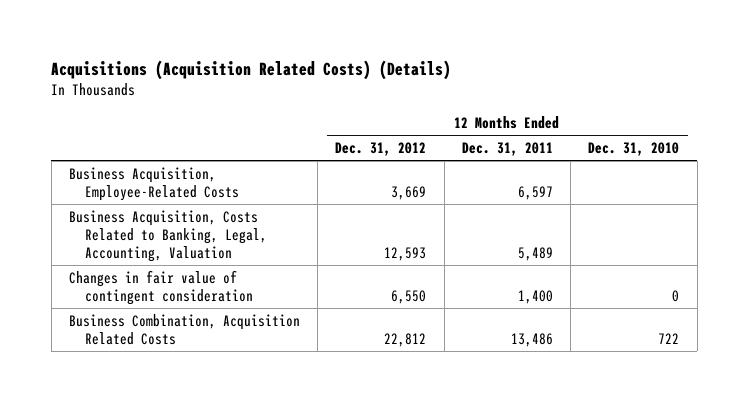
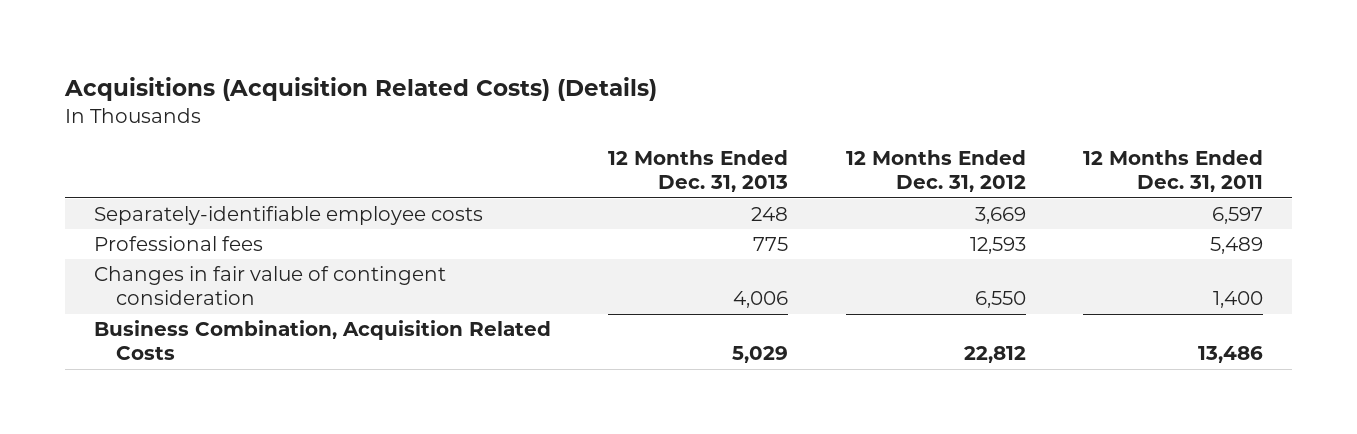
[588,141,680,156] Dec. 31, 2010 -> none
none -> [608,150,789,193] 12 Months Ended Dec. 31, 2013
[68,166,240,201] Business Acquisition, Employee-Related Costs -> [94,206,484,226] Separately-identifiable employee costs
[68,209,268,263] Business Acquisition, Costs Related to Banking, Legal, Accounting, Valuation -> [94,236,264,252] Professional fees

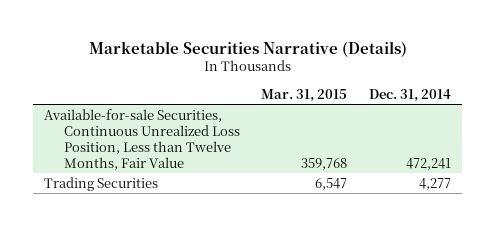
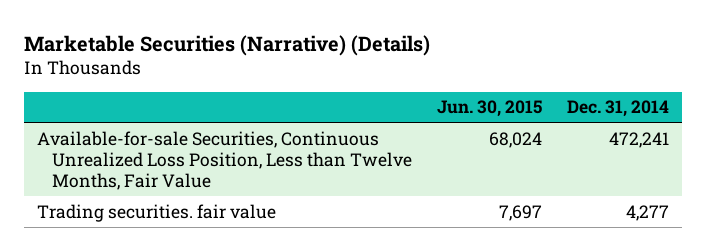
[88,40,407,57] Marketable Securities Narrative (Details) -> [23,34,430,56] Marketable Securities (Narrative) (Details)
[261,89,348,103] Mar. 31, 2015 -> none
none -> [436,100,542,118] Jun. 30, 2015
[43,176,158,191] Trading Securities -> [36,203,276,222] Trading securities. fair value

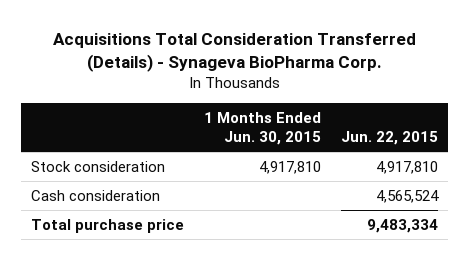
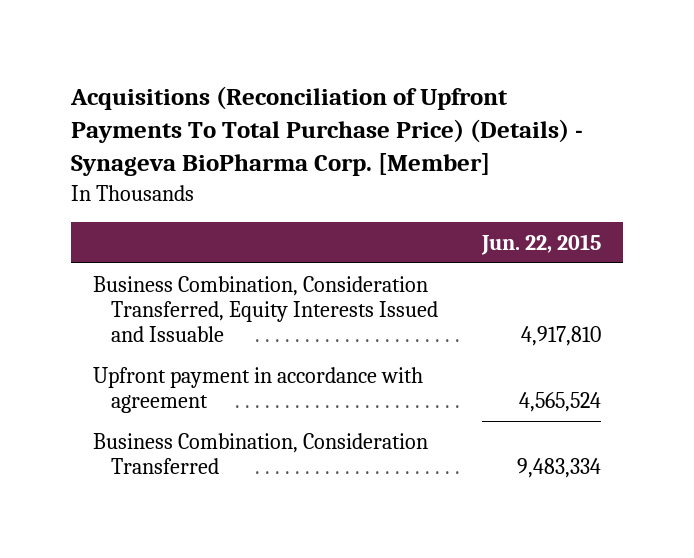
[52,32,416,72] Acquisitions Total Consideration Transferred (Details) - Synageva BioPharma Corp. -> [70,85,584,177] Acquisitions (Reconciliation of Upfront Payments To Total Purchase Price) (Details) - Synageva BioPharma Corp. [Member]
[204,111,322,146] 1 Months Ended Jun. 30, 2015 -> none
[31,160,166,172] Stock consideration -> [92,275,439,342] Business Combination, Consideration Transferred, Equity Interests Issued and Issuable
[31,189,161,201] Cash consideration -> [92,366,423,413] Upfront payment in accordance with agreement
[31,218,185,233] Total purchase price -> [92,432,428,474] Business Combination, Consideration Transferred

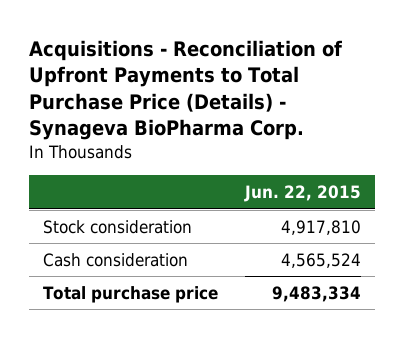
[70,85,584,177] Acquisitions (Reconciliation of Upfront Payments To Total Purchase Price) (Details) - Synageva BioPharma Corp. [Member] -> [29,39,343,141] Acquisitions - Reconciliation of Upfront Payments to Total Purchase Price (Details) - Synageva BioPharma Corp.
[92,275,439,342] Business Combination, Consideration Transferred, Equity Interests Issued and Issuable -> [42,219,192,234] Stock consideration
[92,366,423,413] Upfront payment in accordance with agreement -> [42,252,188,267] Cash consideration
[92,432,428,474] Business Combination, Consideration Transferred -> [42,285,218,303] Total purchase price

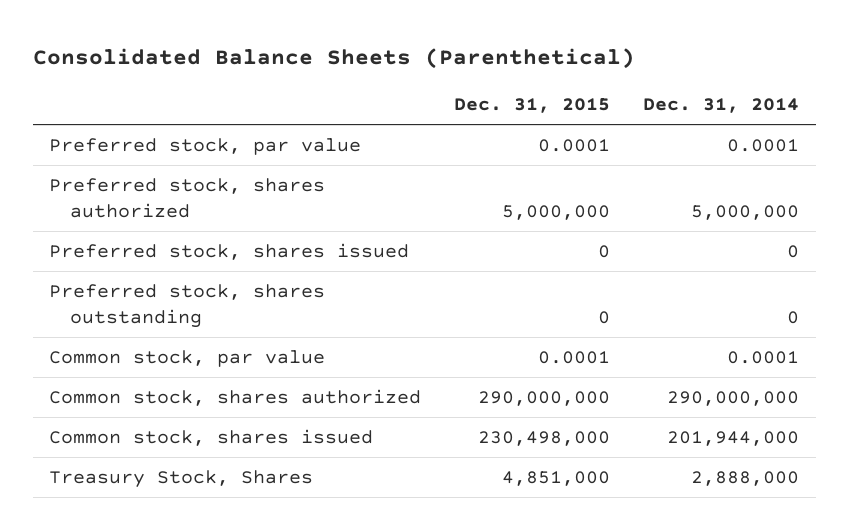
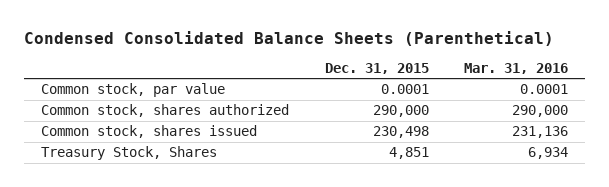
[33,47,636,69] Consolidated Balance Sheets (Parenthetical) -> [23,31,554,47] Condensed Consolidated Balance Sheets (Parenthetical)
[643,98,800,114] Dec. 31, 2014 -> none
none -> [463,62,568,74] Mar. 31, 2016
[49,138,362,156] Preferred stock, par value -> none
[49,178,326,218] Preferred stock, shares authorized -> none
[49,243,410,261] Preferred stock, shares issued -> none
[49,284,326,328] Preferred stock, shares outstanding -> none
[478,391,611,407] 290,000,000 -> [372,105,429,118] 290,000
[478,431,611,447] 230,498,000 -> [372,126,429,139] 230,498
[502,471,611,487] 4,851,000 -> [388,147,429,160] 4,851

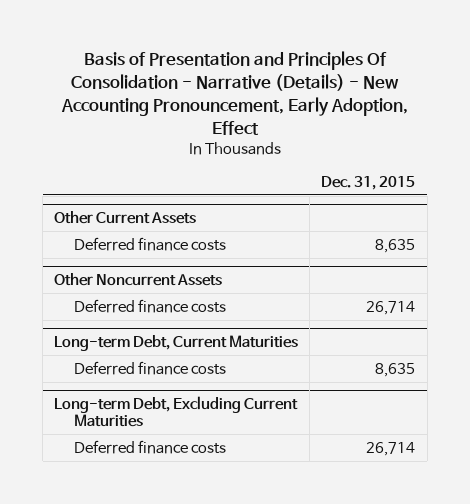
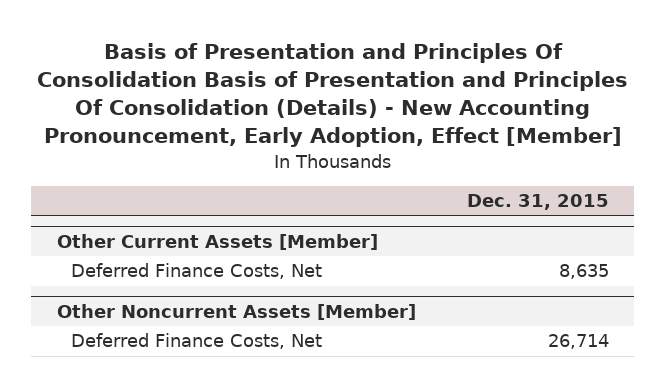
[60,51,408,135] Basis of Presentation and Principles Of Consolidation - Narrative (Details) - New Accounting Pronouncement, Early Adoption, Effect -> [36,43,628,148] Basis of Presentation and Principles Of Consolidation Basis of Presentation and Principles Of Consolidation (Details) - New Accounting Pronouncement, Early Adoption, Effect [Member]
[54,335,299,352] Long-term Debt, Current Maturities -> none
[73,360,226,375] Deferred finance costs -> none
[54,396,299,428] Long-term Debt, Excluding Current Maturities -> none
[73,439,226,454] Deferred finance costs -> none
[54,211,197,225] Other Current Assets -> [56,234,378,251] Other Current Assets [Member]
[73,236,226,251] Deferred finance costs -> [70,263,322,280] Deferred Finance Costs, Net
[54,273,223,287] Other Noncurrent Assets -> [56,304,416,321] Other Noncurrent Assets [Member]
[73,298,226,313] Deferred finance costs -> [70,333,322,350] Deferred Finance Costs, Net

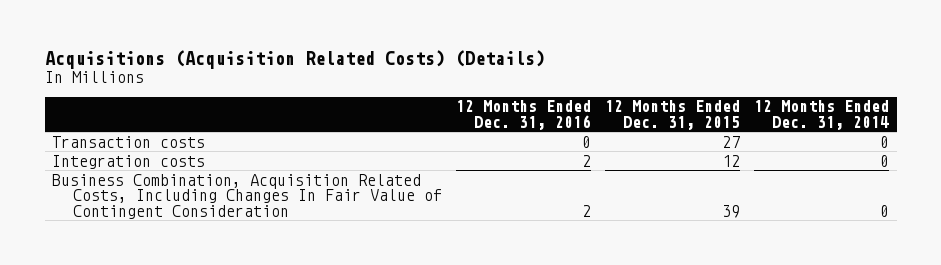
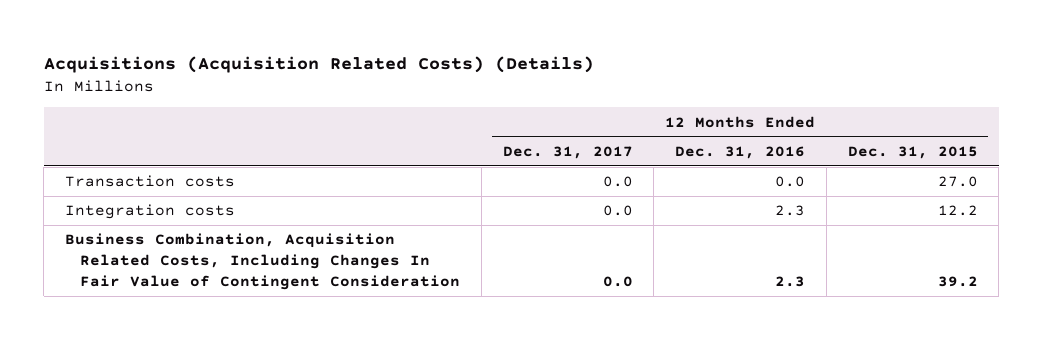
[754,100,890,130] 12 Months Ended Dec. 31, 2014 -> none
none -> [502,145,633,159] Dec. 31, 2017
[581,135,591,148] 0 -> [775,176,806,188] 0.0
[722,135,741,148] 27 -> [937,176,978,188] 27.0
[581,154,591,167] 2 -> [775,205,806,217] 2.3
[722,154,741,167] 12 -> [937,205,978,217] 12.2
[581,204,591,217] 2 -> [775,276,806,288] 2.3
[722,204,741,218] 39 -> [937,276,978,288] 39.2

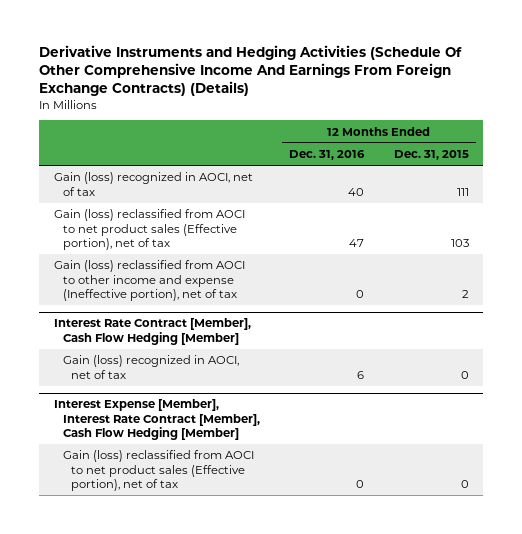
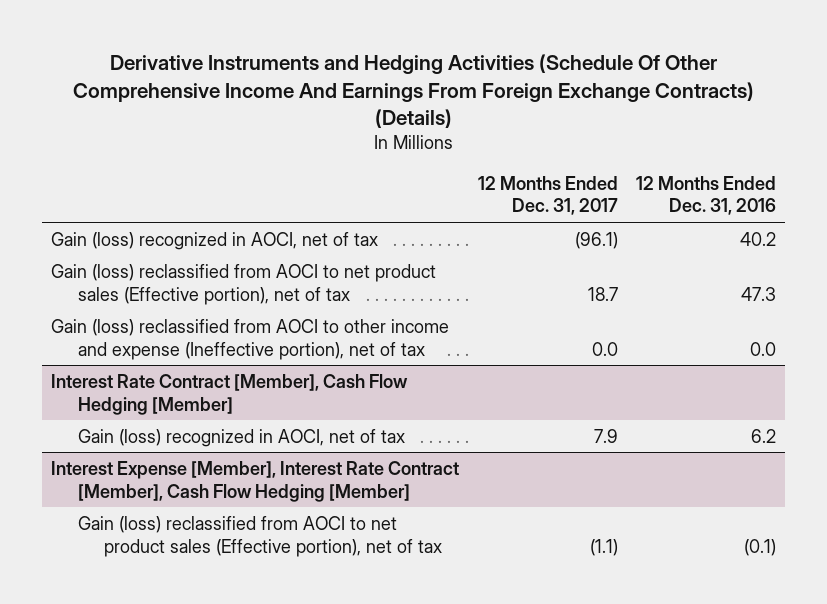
[393,150,469,161] Dec. 31, 2015 -> none
none -> [477,175,618,216] 12 Months Ended Dec. 31, 2017
[348,187,365,196] 40 -> [739,231,776,246] 40.2
[349,238,365,247] 47 -> [740,286,776,301] 47.3
[356,289,365,298] 0 -> [749,341,776,356] 0.0
[357,370,365,379] 6 -> [750,428,776,443] 6.2
[356,479,365,488] 0 -> [743,538,776,556] (0.1)

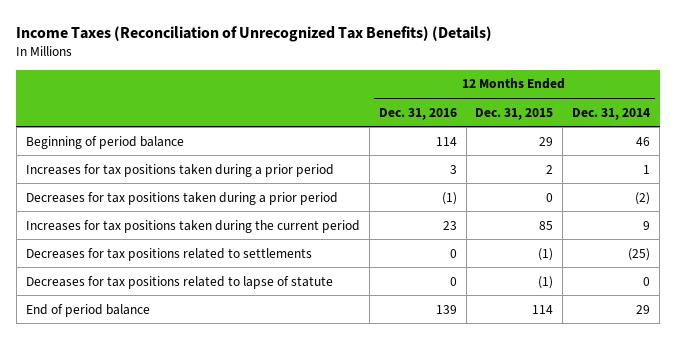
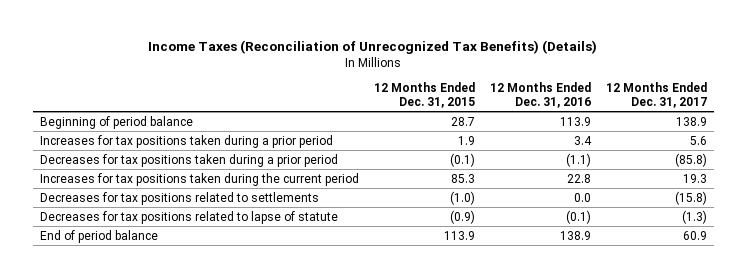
[572,107,651,120] Dec. 31, 2014 -> none
none -> [605,82,707,109] 12 Months Ended Dec. 31, 2017
[435,136,457,146] 114 -> [559,116,591,126] 113.9
[539,136,554,146] 29 -> [450,116,475,126] 28.7
[449,164,457,174] 3 -> [573,135,592,145] 3.4
[546,164,554,174] 2 -> [457,135,475,145] 1.9
[441,191,457,205] (1) -> [565,152,591,167] (1.1)
[546,192,554,202] 0 -> [449,152,475,167] (0.1)
[442,220,457,230] 23 -> [566,173,591,183] 22.8
[539,220,554,230] 85 -> [450,173,475,183] 85.3
[449,248,457,258] 0 -> [573,192,591,202] 0.0
[538,247,554,261] (1) -> [449,190,475,205] (1.0)
[449,276,457,286] 0 -> [565,209,591,224] (0.1)
[538,275,554,289] (1) -> [449,209,475,224] (0.9)
[435,304,457,314] 139 -> [559,230,591,240] 138.9
[532,304,554,314] 114 -> [443,230,475,240] 113.9

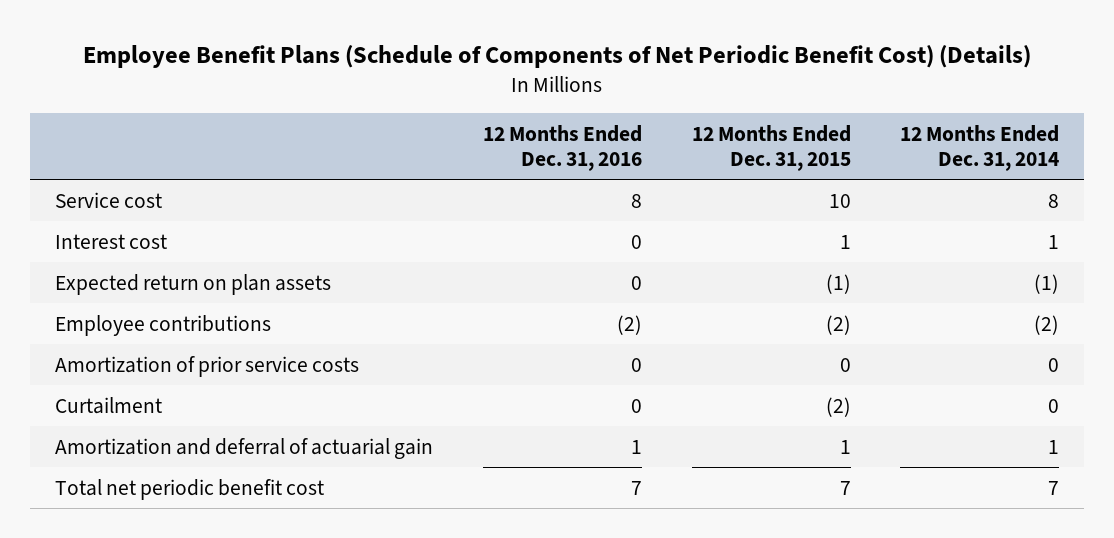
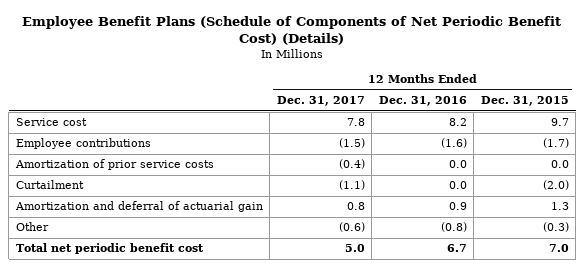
[900,124,1060,171] 12 Months Ended Dec. 31, 2014 -> none
none -> [276,96,365,107] Dec. 31, 2017
[55,233,168,249] Interest cost -> none
[55,273,332,295] Expected return on plan assets -> none
[630,193,642,208] 8 -> [448,118,467,127] 8.2
[828,193,851,208] 10 -> [550,118,569,127] 9.7
[616,314,642,335] (2) -> [440,138,467,149] (1.6)
[825,314,851,335] (2) -> [542,138,569,149] (1.7)
[630,357,642,372] 0 -> [448,160,467,169] 0.0
[839,357,851,372] 0 -> [550,160,569,169] 0.0
[630,398,642,413] 0 -> [448,181,467,190] 0.0
[825,396,851,417] (2) -> [542,180,569,191] (2.0)
[630,439,642,454] 1 -> [448,202,467,211] 0.9
[839,439,851,454] 1 -> [550,202,569,211] 1.3
none -> [15,222,49,232] Other
[630,480,642,495] 7 -> [446,244,467,253] 6.7
[839,480,851,495] 7 -> [548,244,569,253] 7.0

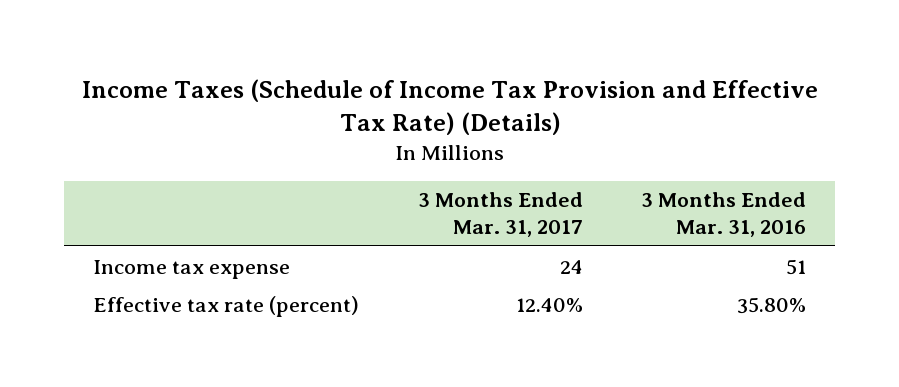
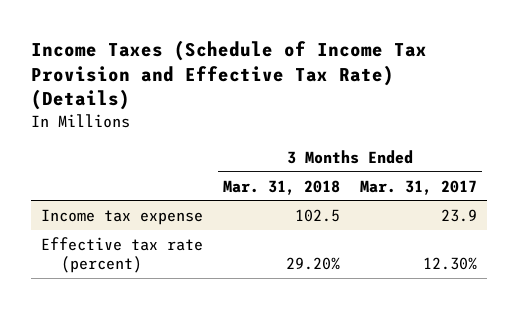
[640,192,806,237] 3 Months Ended Mar. 31, 2016 -> none
none -> [222,179,340,195] Mar. 31, 2018
[559,259,583,274] 24 -> [440,208,477,222] 23.9
[515,297,583,312] 12.40% -> [422,257,477,271] 12.30%

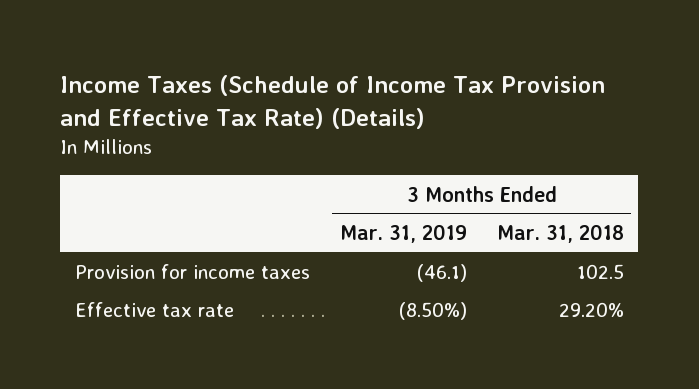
[359,179,477,195] Mar. 31, 2017 -> none
none -> [339,223,467,243] Mar. 31, 2019
[40,208,203,225] Income tax expense -> [75,264,311,280] Provision for income taxes
[40,236,203,274] Effective tax rate (percent) -> [75,302,235,318] Effective tax rate

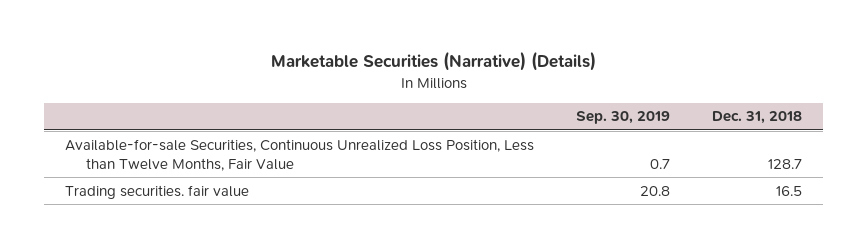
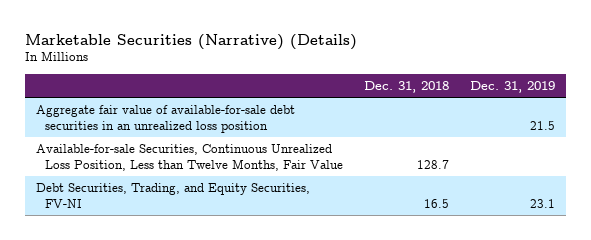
[576,111,671,125] Sep. 30, 2019 -> none
none -> [470,80,556,93] Dec. 31, 2019
none -> [36,104,296,133] Aggregate fair value of available-for-sale debt securities in an unrealized loss position
[65,184,250,199] Trading securities. fair value -> [36,182,311,208] Debt Securities, Trading, and Equity Securities, FV-NI

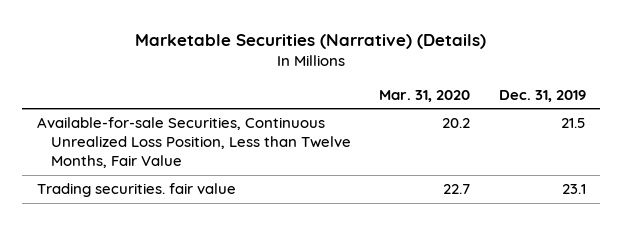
[363,80,449,93] Dec. 31, 2018 -> none
none -> [379,89,471,102] Mar. 31, 2020
[36,143,343,171] Available-for-sale Securities, Continuous Unrealized Loss Position, Less than Twelve Months, Fair Value -> none
[36,104,296,133] Aggregate fair value of available-for-sale debt securities in an unrealized loss position -> [36,117,351,168] Available-for-sale Securities, Continuous Unrealized Loss Position, Less than Twelve Months, Fair Value
[36,182,311,208] Debt Securities, Trading, and Equity Securities, FV-NI -> [36,183,236,198] Trading securities. fair value

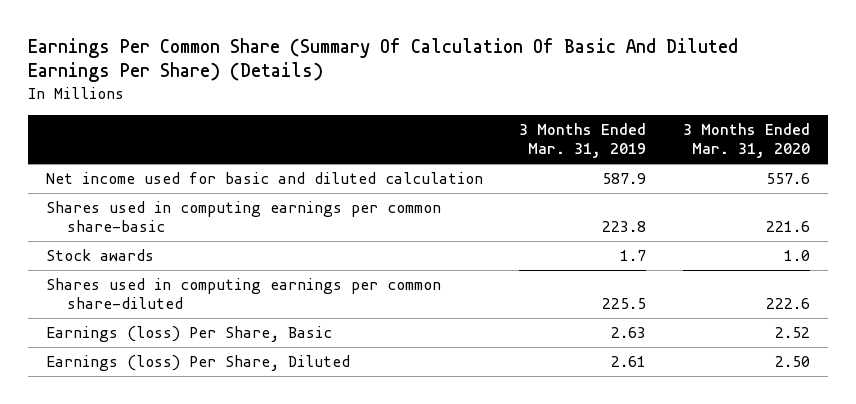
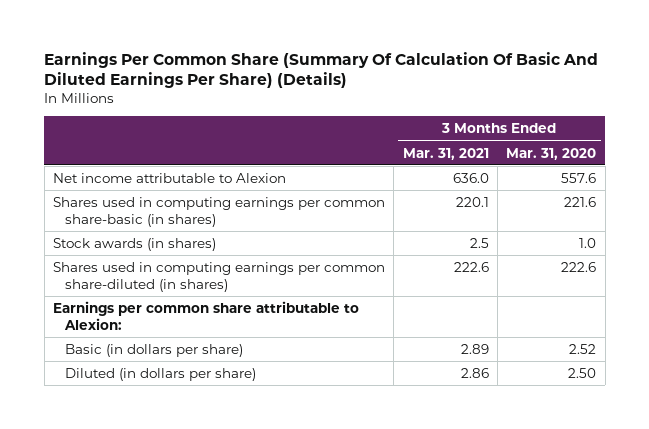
[519,123,647,159] 3 Months Ended Mar. 31, 2019 -> none
none -> [402,147,489,160] Mar. 31, 2021
[45,171,483,184] Net income used for basic and diluted calculation -> [52,172,286,183] Net income attributable to Alexion
[45,200,441,233] Shares used in computing earnings per common share-basic -> [52,196,385,227] Shares used in computing earnings per common share-basic (in shares)
[45,248,154,261] Stock awards -> [52,237,216,251] Stock awards (in shares)
[45,277,441,310] Shares used in computing earnings per common share-diluted -> [52,261,385,292] Shares used in computing earnings per common share-diluted (in shares)
none -> [52,300,359,330] Earnings per common share attributable to Alexion:
[45,325,332,342] Earnings (loss) Per Share, Basic -> [65,343,244,357] Basic (in dollars per share)
[45,354,350,371] Earnings (loss) Per Share, Diluted -> [65,367,257,381] Diluted (in dollars per share)

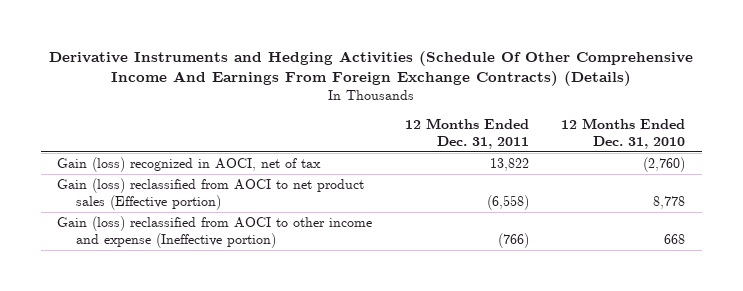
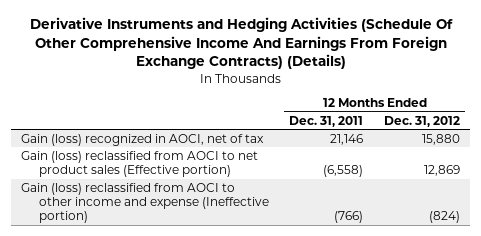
[561,117,686,149] 12 Months Ended Dec. 31, 2010 -> none
none -> [383,115,460,127] Dec. 31, 2012
[489,158,529,172] 13,822 -> [330,133,364,145] 21,146

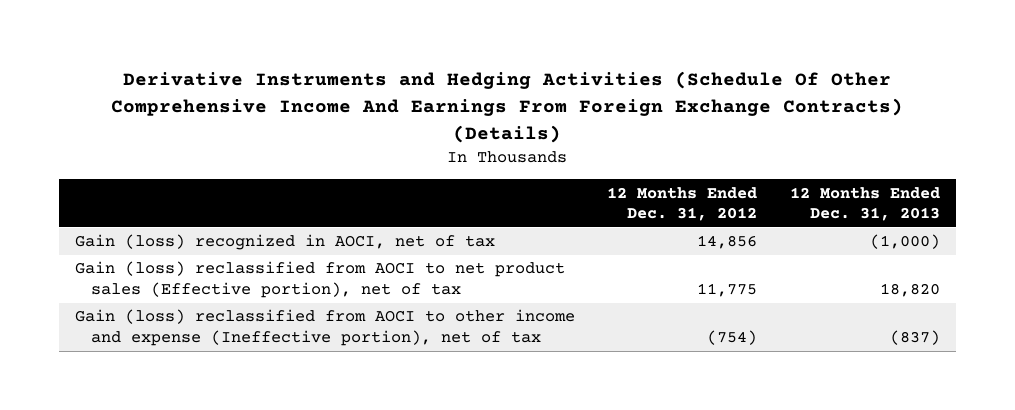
[289,115,364,127] Dec. 31, 2011 -> none
none -> [789,186,940,222] 12 Months Ended Dec. 31, 2013
[421,133,460,145] 15,880 -> [697,235,758,250] 14,856
[21,150,259,178] Gain (loss) reclassified from AOCI to net product sales (Effective portion) -> [75,261,566,299] Gain (loss) reclassified from AOCI to net product sales (Effective portion), net of tax
[423,165,460,177] 12,869 -> [697,283,758,298] 11,775
[21,182,269,224] Gain (loss) reclassified from AOCI to other income and expense (Ineffective portion) -> [75,309,576,347] Gain (loss) reclassified from AOCI to other income and expense (Ineffective portion), net of tax
[428,211,460,224] (824) -> [707,330,758,346] (754)

